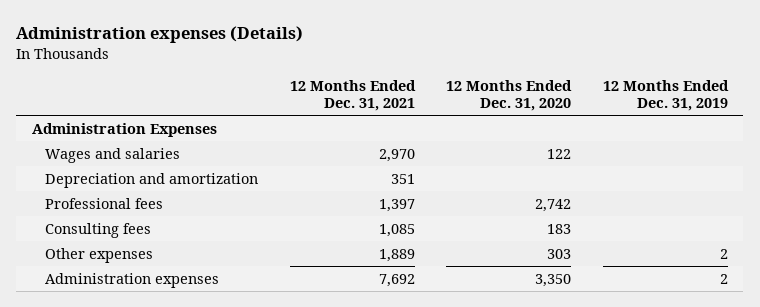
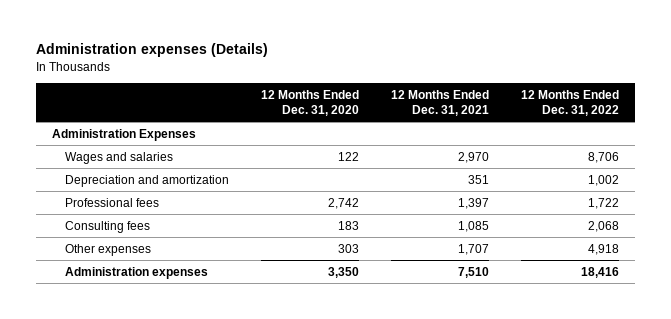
[602,80,729,111] 12 Months Ended Dec. 31, 2019 -> none
none -> [521,89,620,116] 12 Months Ended Dec. 31, 2022
[378,248,415,262] 1,889 -> [458,243,490,255] 1,707
[378,273,415,287] 7,692 -> [458,266,490,278] 7,510

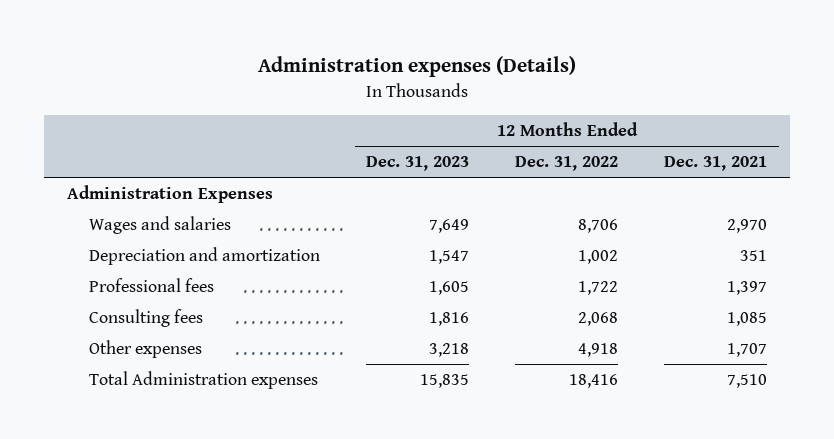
[261,89,360,116] 12 Months Ended Dec. 31, 2020 -> none
none -> [366,156,470,172] Dec. 31, 2023
[65,266,209,279] Administration expenses -> [88,371,318,390] Total Administration expenses

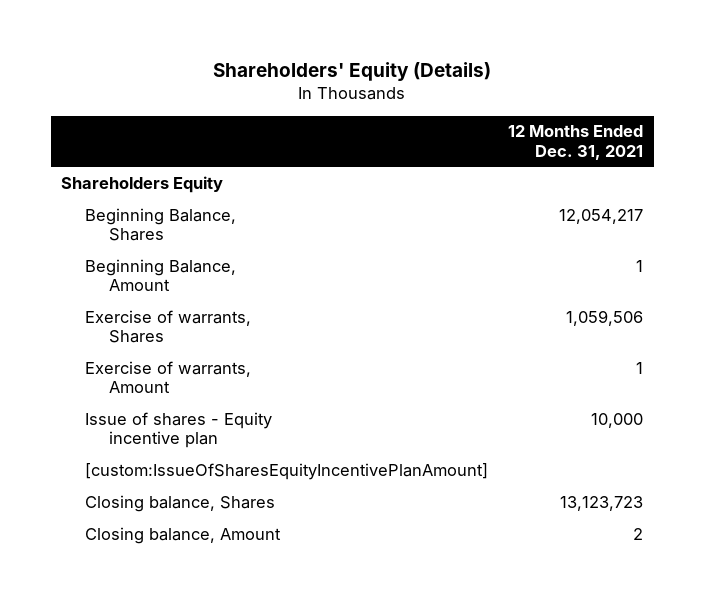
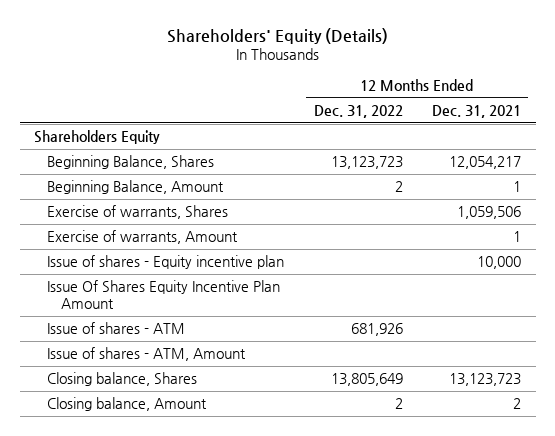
none -> [313,104,403,118] Dec. 31, 2022
[85,462,489,480] [custom:IssueOfSharesEquityIncentivePlanAmount] -> [47,280,281,309] Issue Of Shares Equity Incentive Plan Amount
none -> [47,322,186,335] Issue of shares - ATM
none -> [47,347,247,362] Issue of shares - ATM, Amount

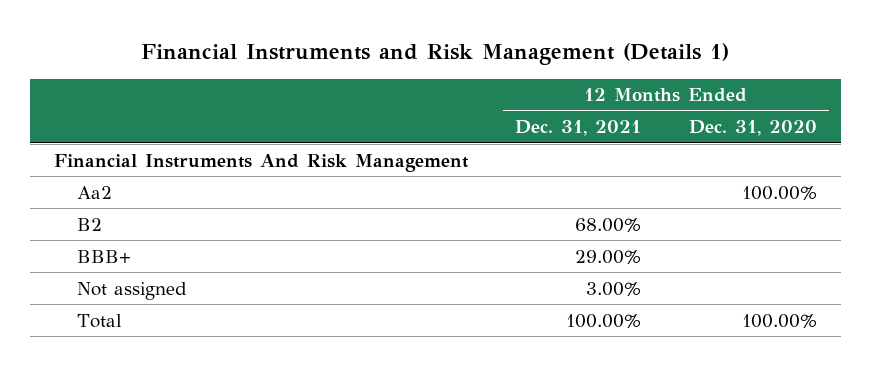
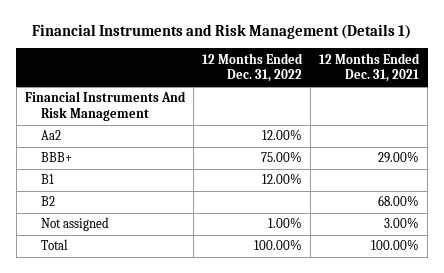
[689,120,818,137] Dec. 31, 2020 -> none
none -> [202,52,304,83] 12 Months Ended Dec. 31, 2022
none -> [41,174,55,185] B1
[77,217,103,231] B2 -> [41,196,56,207] B2

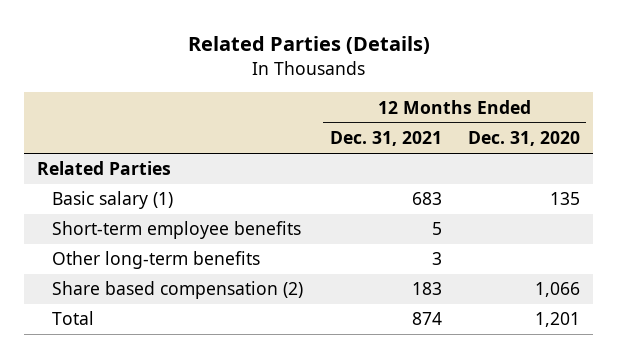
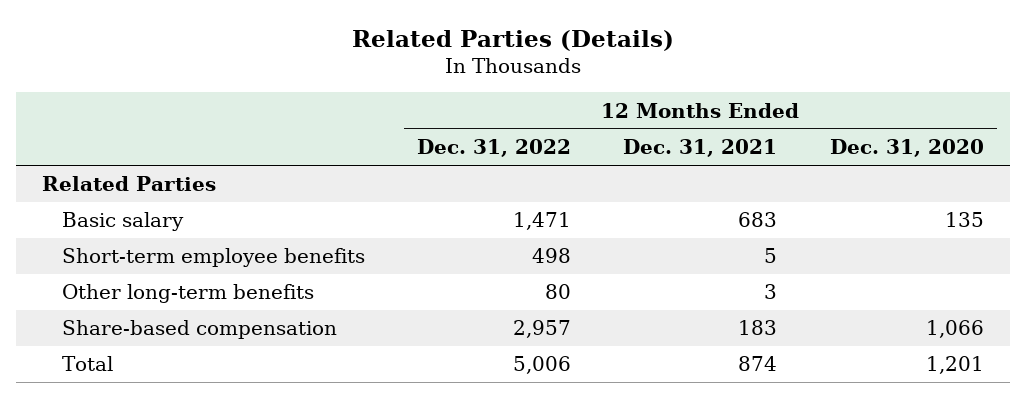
none -> [417,139,572,158] Dec. 31, 2022
[52,191,174,210] Basic salary (1) -> [62,212,185,232] Basic salary
[52,281,304,300] Share based compensation (2) -> [62,320,338,340] Share-based compensation

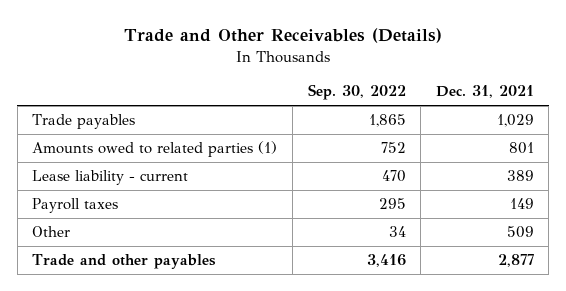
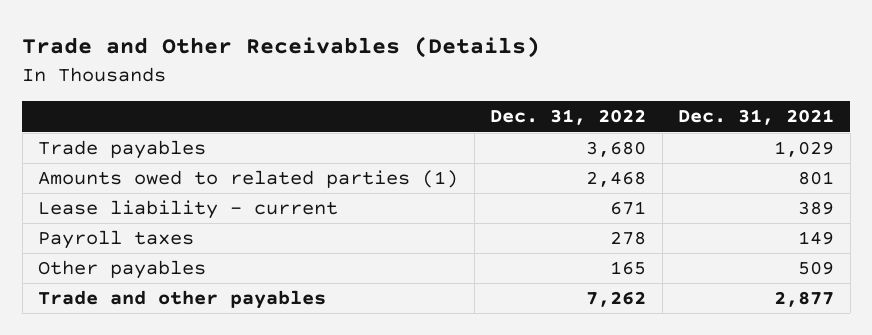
[307,84,406,101] Sep. 30, 2022 -> none
none -> [490,109,647,126] Dec. 31, 2022
[32,226,71,238] Other -> [38,260,207,280] Other payables

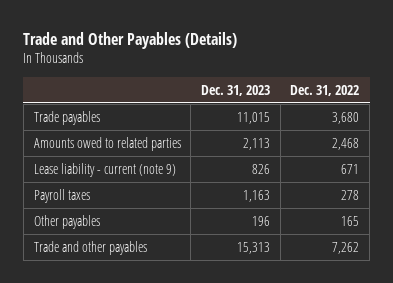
[22,36,541,59] Trade and Other Receivables (Details) -> [23,31,238,49] Trade and Other Payables (Details)
[678,109,835,126] Dec. 31, 2021 -> none
none -> [200,84,270,96] Dec. 31, 2023
[38,170,459,189] Amounts owed to related parties (1) -> [33,136,181,151] Amounts owed to related parties
[38,200,339,220] Lease liability - current -> [33,162,176,177] Lease liability - current (note 9)

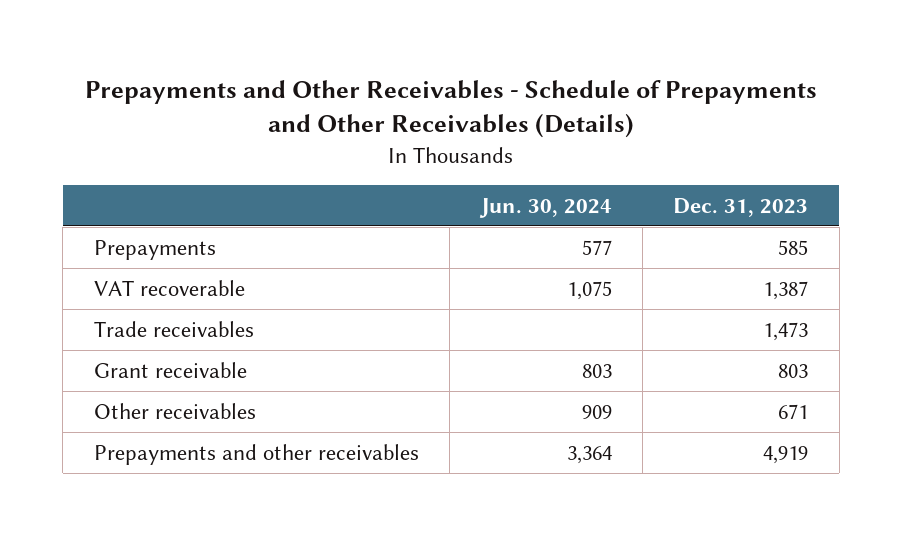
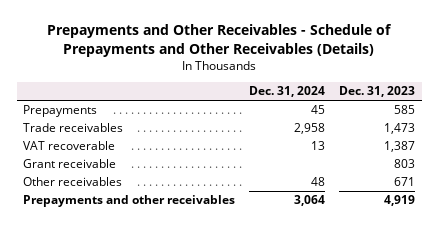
[478,197,612,218] Jun. 30, 2024 -> none
none -> [249,86,326,98] Dec. 31, 2024
[93,279,245,296] VAT recoverable -> [23,141,116,151] VAT recoverable

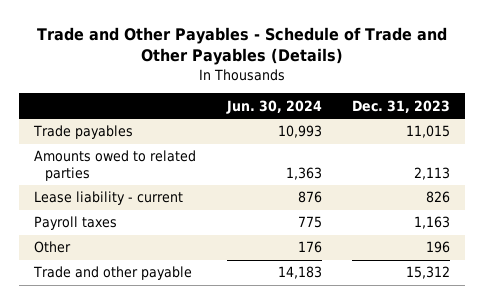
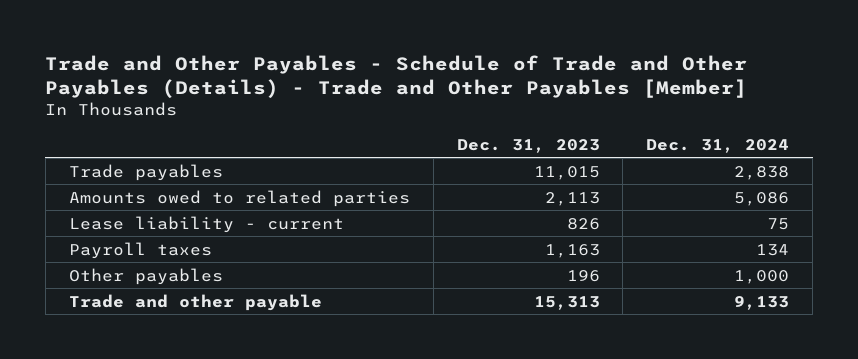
[37,27,448,66] Trade and Other Payables - Schedule of Trade and Other Payables (Details) -> [45,54,748,99] Trade and Other Payables - Schedule of Trade and Other Payables (Details) - Trade and Other Payables [Member]
[225,99,322,114] Jun. 30, 2024 -> none
none -> [646,138,790,153] Dec. 31, 2024
[34,241,72,254] Other -> [68,267,223,285] Other payables
[406,266,451,280] 15,312 -> [533,295,600,310] 15,313

